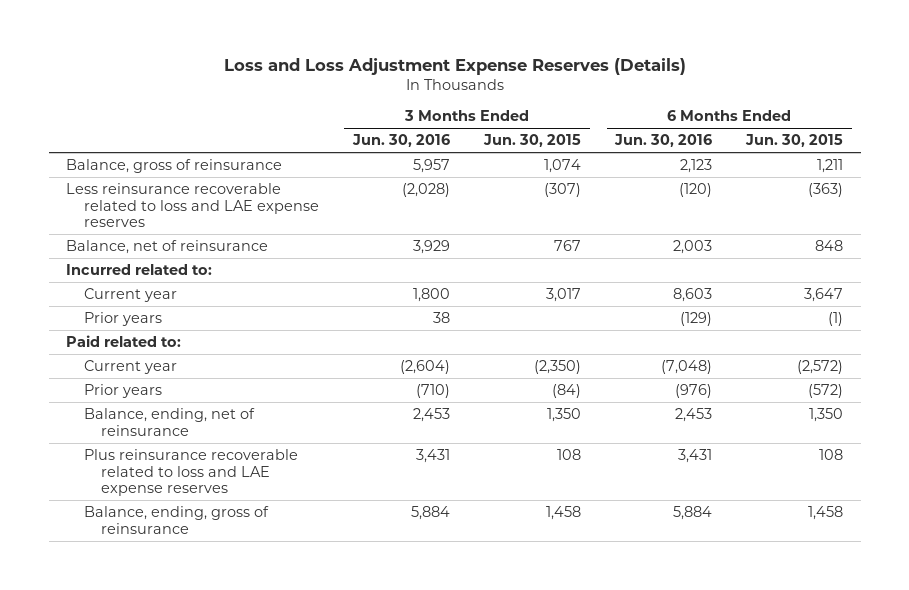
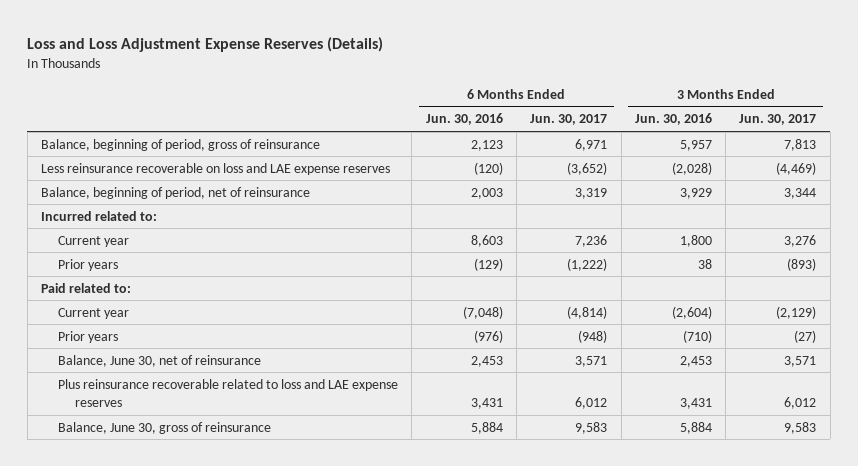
[482,134,581,148] Jun. 30, 2015 -> none
[745,134,844,148] Jun. 30, 2015 -> none
none -> [530,114,608,126] Jun. 30, 2017
none -> [739,114,817,126] Jun. 30, 2017
[65,158,282,173] Balance, gross of reinsurance -> [41,138,321,151] Balance, beginning of period, gross of reinsurance
[65,182,319,228] Less reinsurance recoverable related to loss and LAE expense reserves -> [41,162,391,175] Less reinsurance recoverable on loss and LAE expense reserves
[65,239,268,254] Balance, net of reinsurance -> [41,186,311,199] Balance, beginning of period, net of reinsurance
[83,407,255,436] Balance, ending, net of reinsurance -> [57,354,261,367] Balance, June 30, net of reinsurance
[83,505,269,534] Balance, ending, gross of reinsurance -> [57,421,271,434] Balance, June 30, gross of reinsurance

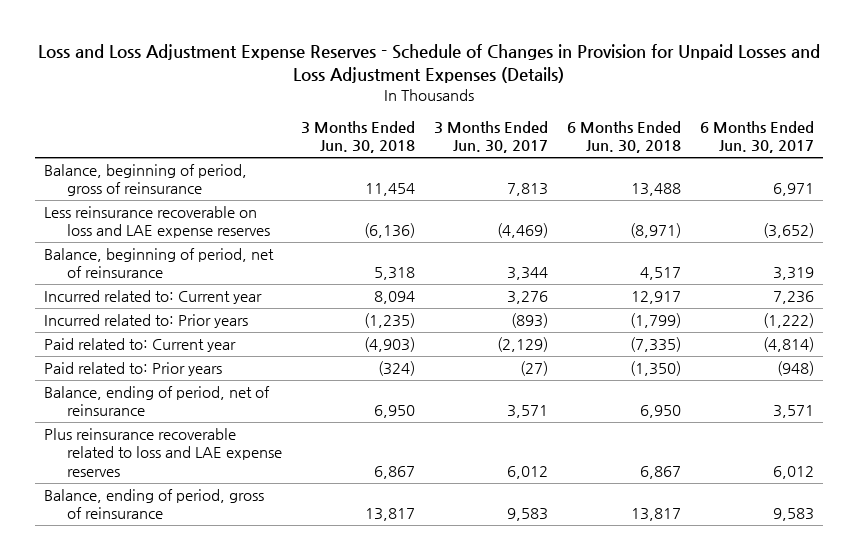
[27,37,384,53] Loss and Loss Adjustment Expense Reserves (Details) -> [37,44,820,84] Loss and Loss Adjustment Expense Reserves - Schedule of Changes in Provision for Unpaid Losses and Loss Adjustment Expenses (Details)
[425,113,503,126] Jun. 30, 2016 -> none
[634,113,712,126] Jun. 30, 2016 -> none
none -> [300,121,415,154] 3 Months Ended Jun. 30, 2018
none -> [566,121,681,154] 6 Months Ended Jun. 30, 2018
[41,210,158,221] Incurred related to: -> none
[41,282,132,293] Paid related to: -> none
[57,235,129,247] Current year -> [44,290,263,305] Incurred related to: Current year
[57,258,118,271] Prior years -> [44,314,249,329] Incurred related to: Prior years
[57,307,129,319] Current year -> [44,338,237,353] Paid related to: Current year
[57,330,118,343] Prior years -> [44,362,223,377] Paid related to: Prior years
[57,354,261,367] Balance, June 30, net of reinsurance -> [44,386,271,417] Balance, ending of period, net of reinsurance
[57,421,271,434] Balance, June 30, gross of reinsurance -> [44,489,265,520] Balance, ending of period, gross of reinsurance

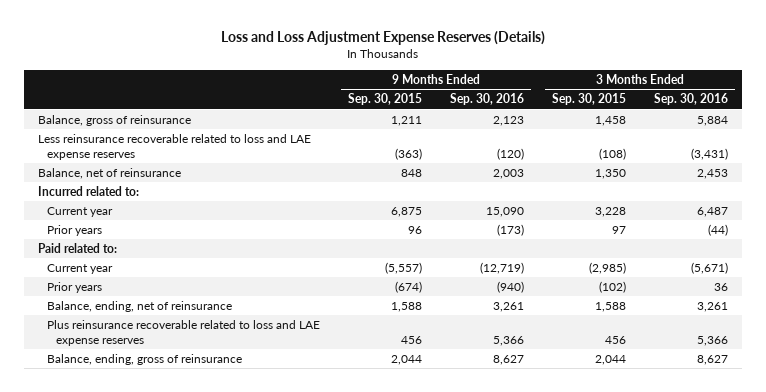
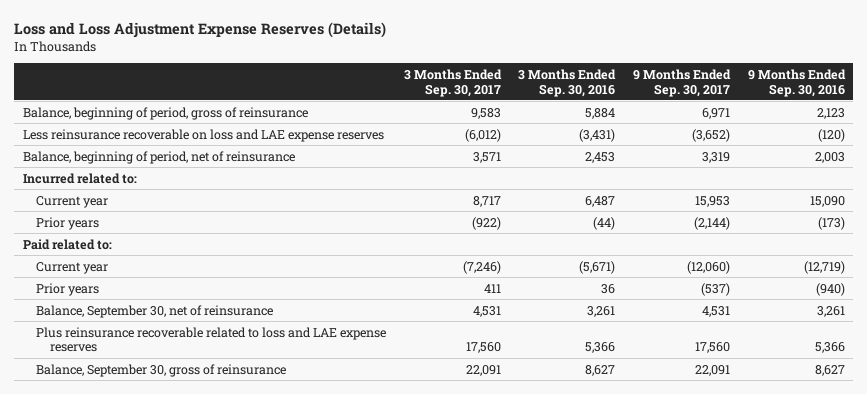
[348,93,423,106] Sep. 30, 2015 -> none
[552,93,627,106] Sep. 30, 2015 -> none
none -> [403,68,502,97] 3 Months Ended Sep. 30, 2017
none -> [633,68,732,97] 9 Months Ended Sep. 30, 2017
[38,114,192,126] Balance, gross of reinsurance -> [22,106,308,120] Balance, beginning of period, gross of reinsurance
[38,133,312,160] Less reinsurance recoverable related to loss and LAE expense reserves -> [22,128,384,142] Less reinsurance recoverable on loss and LAE expense reserves
[38,167,182,179] Balance, net of reinsurance -> [22,150,295,164] Balance, beginning of period, net of reinsurance
[47,300,233,312] Balance, ending, net of reinsurance -> [36,304,274,318] Balance, September 30, net of reinsurance
[47,353,243,365] Balance, ending, gross of reinsurance -> [36,363,287,377] Balance, September 30, gross of reinsurance

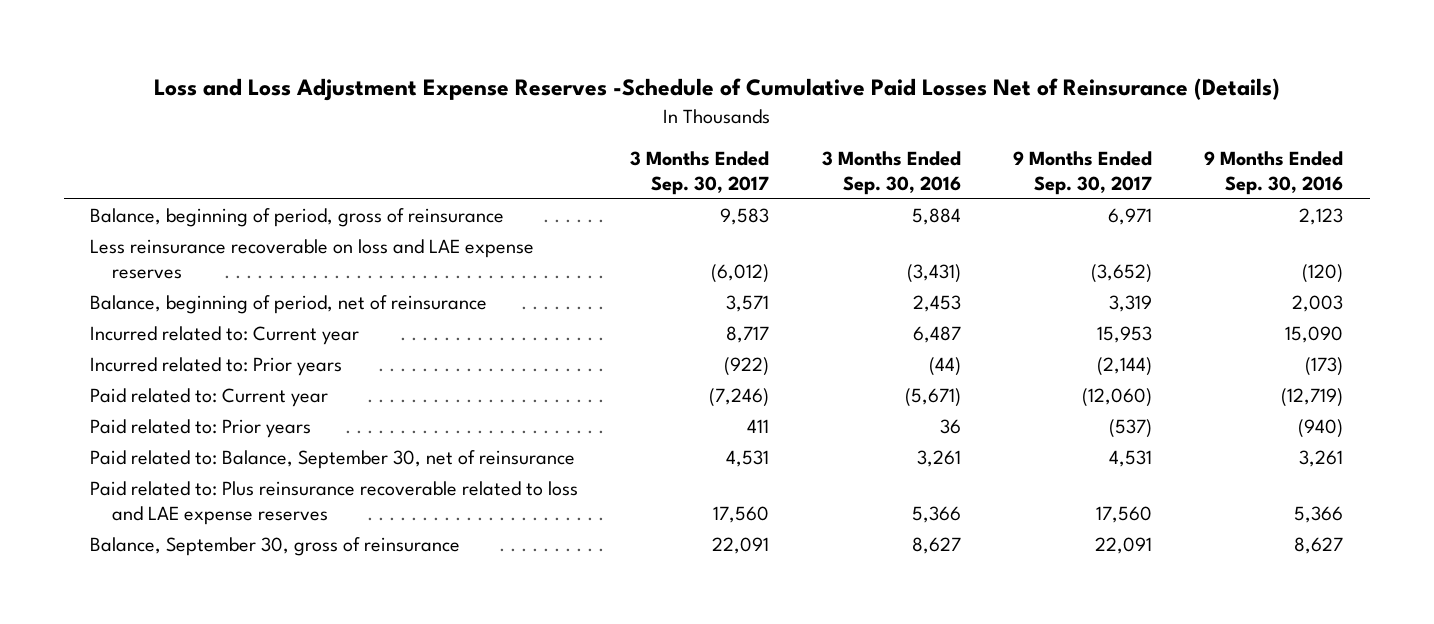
[13,21,386,38] Loss and Loss Adjustment Expense Reserves (Details) -> [153,78,1280,102] Loss and Loss Adjustment Expense Reserves -Schedule of Cumulative Paid Losses Net of Reinsurance (Details)
[22,172,137,184] Incurred related to: -> none
[22,238,112,250] Paid related to: -> none
[36,195,109,208] Current year -> [90,326,360,346] Incurred related to: Current year
[36,216,100,230] Prior years -> [90,357,343,377] Incurred related to: Prior years
[36,261,109,274] Current year -> [90,388,329,408] Paid related to: Current year
[36,282,100,296] Prior years -> [90,419,312,439] Paid related to: Prior years
[36,304,274,318] Balance, September 30, net of reinsurance -> [90,450,576,470] Paid related to: Balance, September 30, net of reinsurance
[36,326,387,353] Plus reinsurance recoverable related to loss and LAE expense reserves -> [90,481,579,525] Paid related to: Plus reinsurance recoverable related to loss and LAE expense reserves

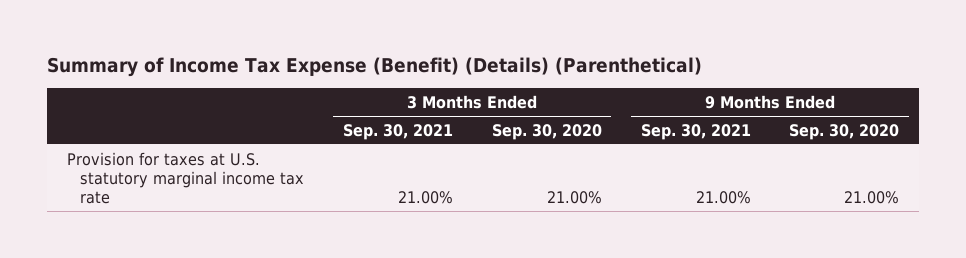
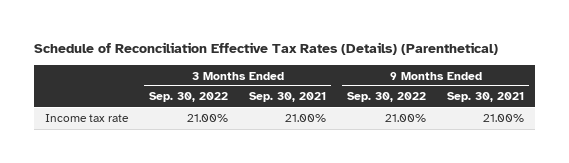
[47,57,703,78] Summary of Income Tax Expense (Benefit) (Details) (Parenthetical) -> [34,42,499,56] Schedule of Reconciliation Effective Tax Rates (Details) (Parenthetical)
[491,123,602,140] Sep. 30, 2020 -> none
[789,123,900,140] Sep. 30, 2020 -> none
none -> [148,92,228,103] Sep. 30, 2022
none -> [347,92,427,103] Sep. 30, 2022
[66,151,304,205] Provision for taxes at U.S. statutory marginal income tax rate -> [44,114,129,123] Income tax rate

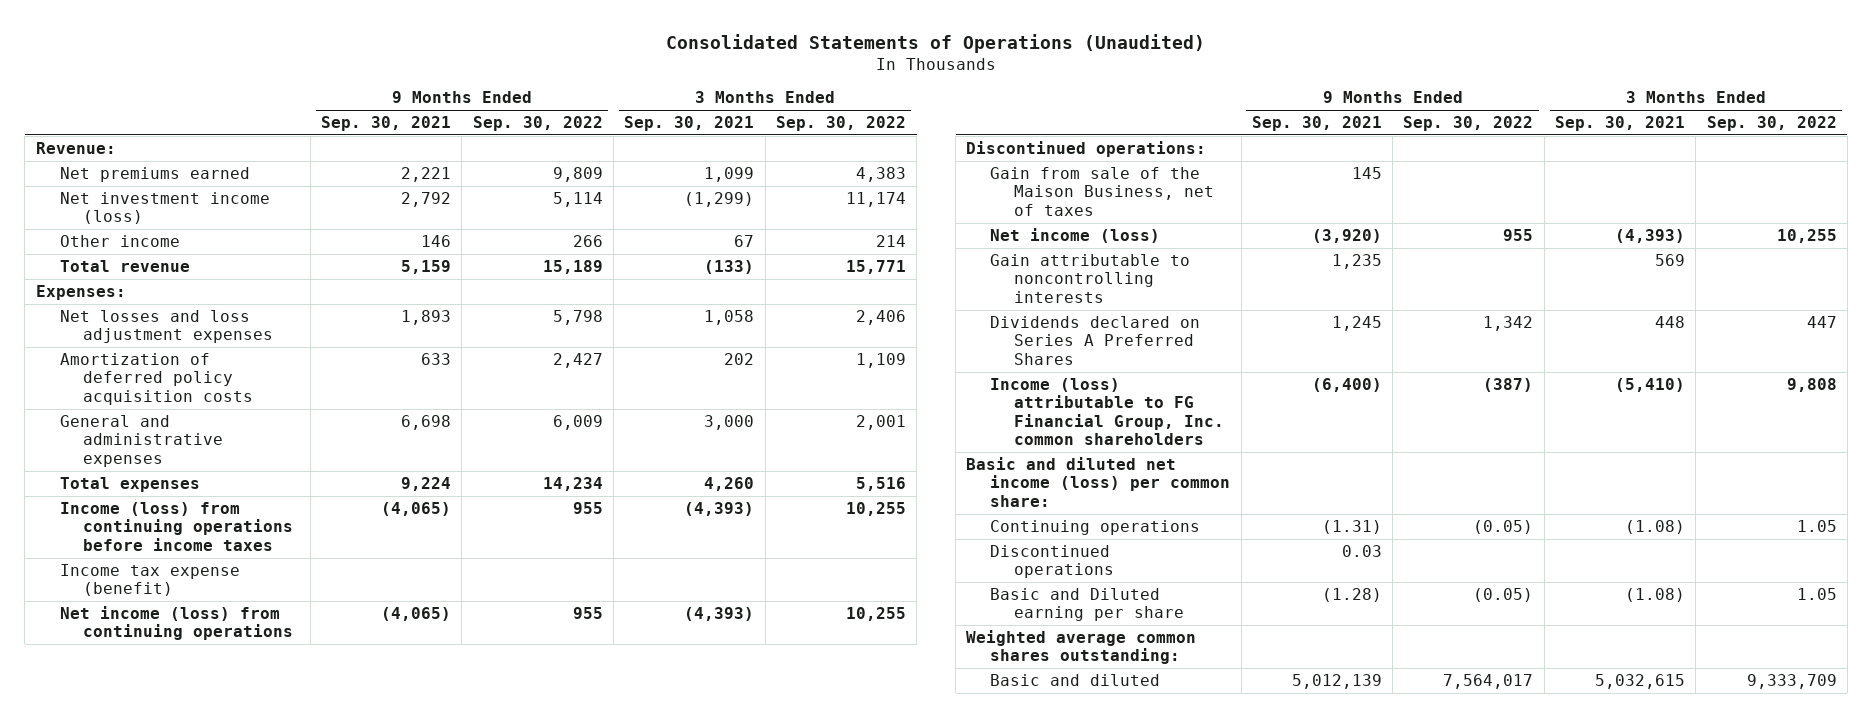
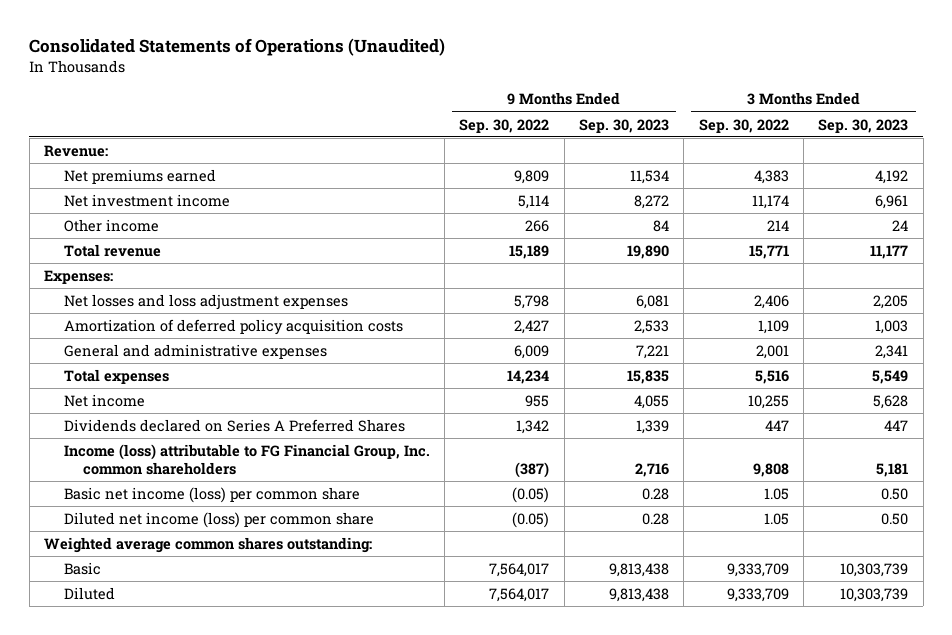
[321,116,452,132] Sep. 30, 2021 -> none
[624,116,755,132] Sep. 30, 2021 -> none
none -> [579,118,670,133] Sep. 30, 2023
none -> [818,118,909,133] Sep. 30, 2023
[59,192,270,225] Net investment income (loss) -> [63,193,230,207] Net investment income
[59,502,294,551] Income (loss) from continuing operations before income taxes -> none
[59,564,240,597] Income tax expense (benefit) -> none
[59,606,294,641] Net income (loss) from continuing operations -> none
[966,141,1207,158] Discontinued operations: -> none
[990,167,1215,216] Gain from sale of the Maison Business, net of taxes -> none
[990,254,1191,303] Gain attributable to noncontrolling interests -> none
[990,228,1161,244] Net income (loss) -> [63,393,145,407] Net income
[966,457,1231,507] Basic and diluted net income (loss) per common share: -> none
[990,545,1115,579] Discontinued operations -> none
[990,520,1201,536] Continuing operations -> [63,486,360,503] Basic net income (loss) per common share
[990,588,1185,622] Basic and Diluted earning per share -> [63,511,374,528] Diluted net income (loss) per common share
[990,674,1161,687] Basic and diluted -> [63,561,101,575] Basic
none -> [63,586,115,600] Diluted

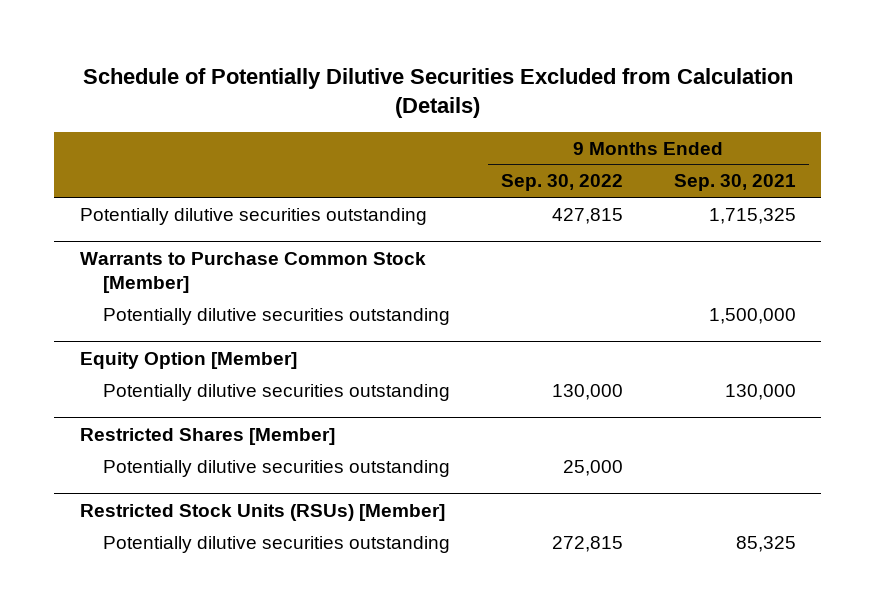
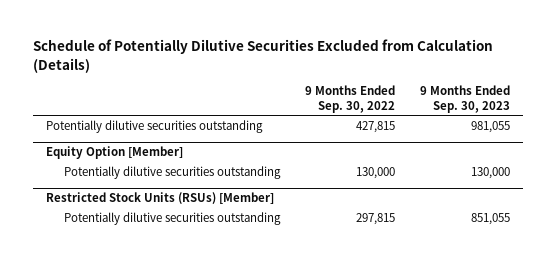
[673,174,796,192] Sep. 30, 2021 -> none
none -> [420,85,511,114] 9 Months Ended Sep. 30, 2023
[79,251,426,293] Warrants to Purchase Common Stock [Member] -> none
[103,307,451,325] Potentially dilutive securities outstanding -> none
[79,427,335,445] Restricted Shares [Member] -> none
[103,459,451,477] Potentially dilutive securities outstanding -> none
[552,535,624,552] 272,815 -> [356,212,396,225] 297,815

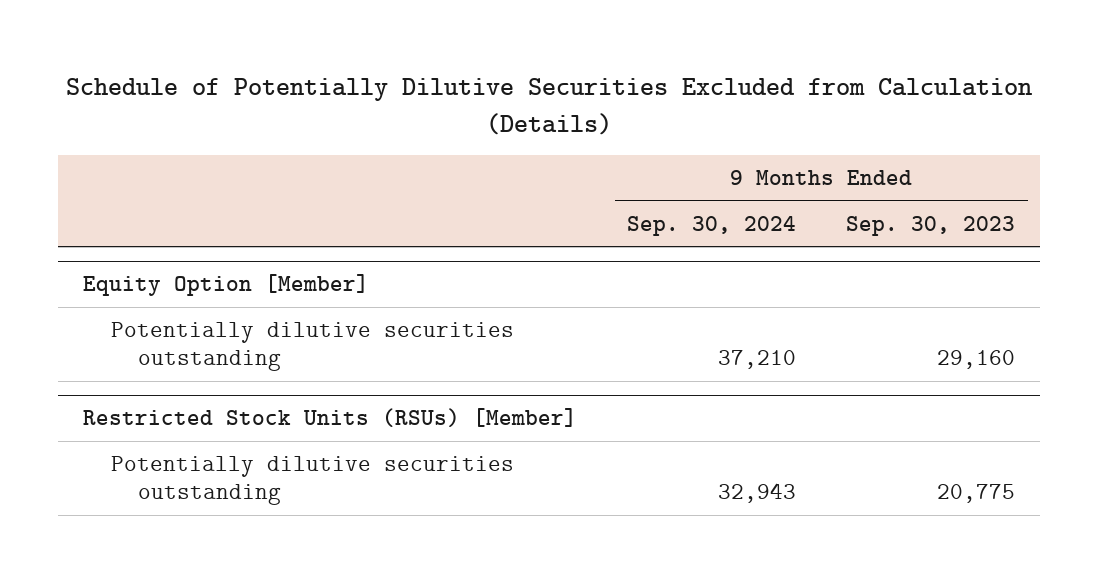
[305,85,396,114] 9 Months Ended Sep. 30, 2022 -> none
none -> [627,215,797,236] Sep. 30, 2024
[45,119,263,133] Potentially dilutive securities outstanding -> none
[471,166,511,179] 130,000 -> [937,350,1016,370] 29,160
[471,212,511,225] 851,055 -> [937,484,1016,504] 20,775

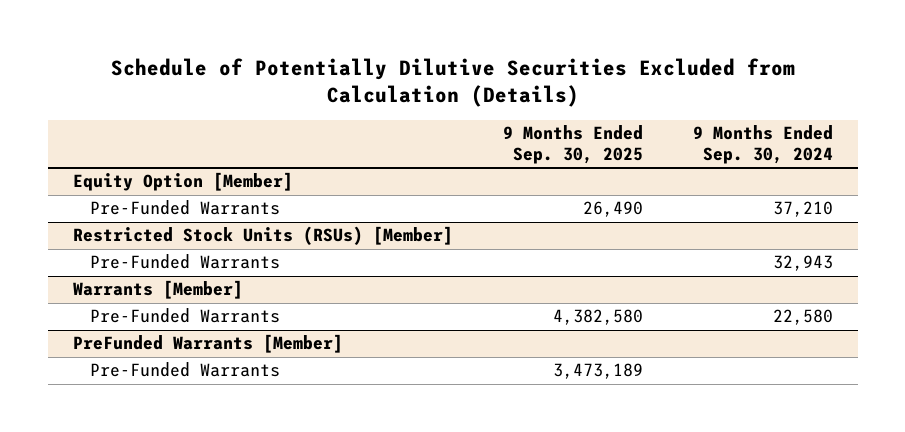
[846,215,1016,236] Sep. 30, 2023 -> none
none -> [502,125,643,164] 9 Months Ended Sep. 30, 2025
[110,321,514,372] Potentially dilutive securities outstanding -> [90,200,281,216] Pre-Funded Warrants
[110,455,514,506] Potentially dilutive securities outstanding -> [90,254,281,270] Pre-Funded Warrants
none -> [72,280,243,300] Warrants [Member]
none -> [90,308,281,324] Pre-Funded Warrants
none -> [72,334,343,354] PreFunded Warrants [Member]
none -> [90,362,281,378] Pre-Funded Warrants

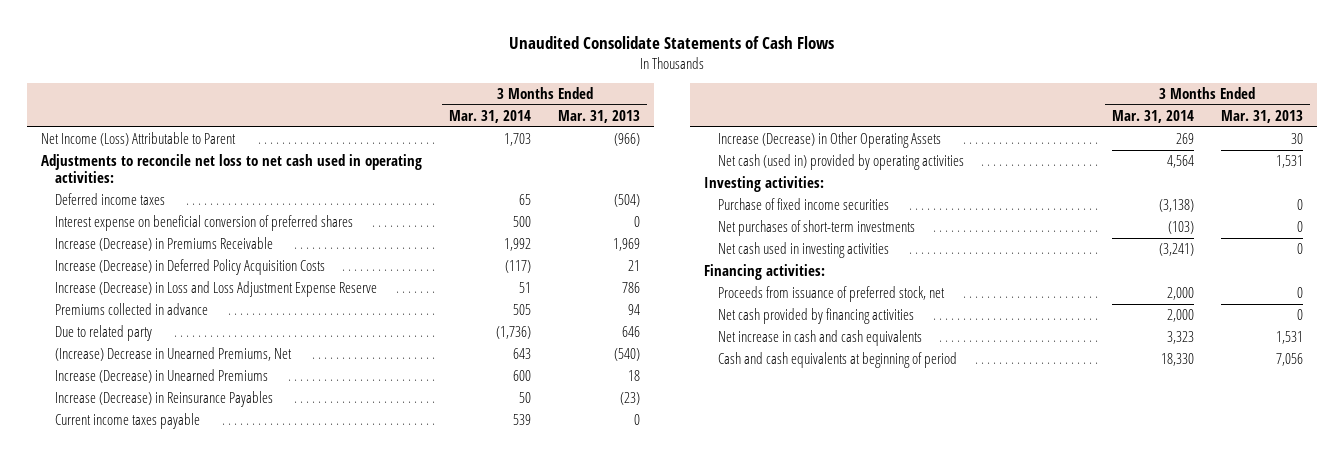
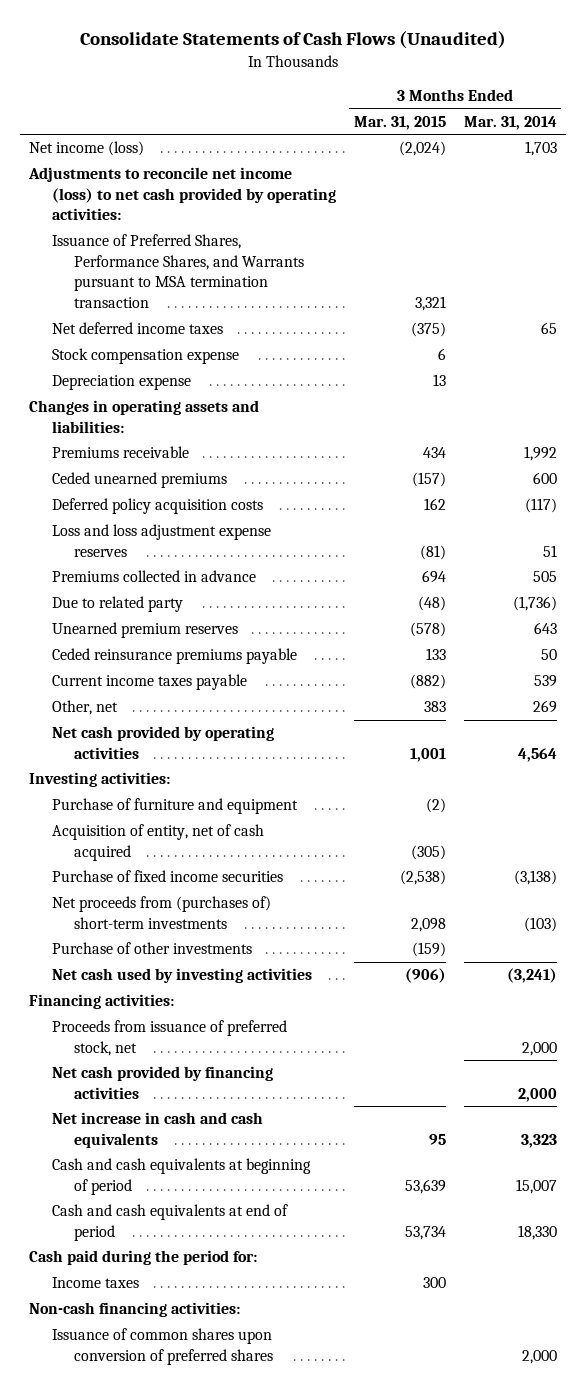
[508,36,834,50] Unaudited Consolidate Statements of Cash Flows -> [80,31,507,50] Consolidate Statements of Cash Flows (Unaudited)
[558,109,641,123] Mar. 31, 2013 -> none
none -> [353,115,446,130] Mar. 31, 2015
[55,214,354,231] Interest expense on beneficial conversion of preferred shares -> none
[55,280,378,297] Increase (Decrease) in Loss and Loss Adjustment Expense Reserve -> none
[40,131,236,146] Net Income (Loss) Attributable to Parent -> [29,141,145,157] Net income (loss)
[40,153,422,183] Adjustments to reconcile net loss to net cash used in operating activities: -> [28,167,336,221] Adjustments to reconcile net income (loss) to net cash provided by operating activities:
none -> [51,234,305,309] Issuance of Preferred Shares, Performance Shares, and Warrants pursuant to MSA termination transaction
[55,192,166,205] Deferred income taxes -> [51,322,223,335] Net deferred income taxes
none -> [51,348,239,365] Stock compensation expense
none -> [51,375,191,391] Depreciation expense
none -> [29,400,260,433] Changes in operating assets and liabilities:
[55,236,274,251] Increase (Decrease) in Premiums Receivable -> [51,446,189,459] Premiums receivable
none -> [51,472,227,489] Ceded unearned premiums
[55,258,326,275] Increase (Decrease) in Deferred Policy Acquisition Costs -> [51,498,263,515] Deferred policy acquisition costs
none -> [51,524,271,557] Loss and loss adjustment expense reserves
[55,346,293,361] (Increase) Decrease in Unearned Premiums, Net -> none
[55,368,269,383] Increase (Decrease) in Unearned Premiums -> [51,622,238,639] Unearned premium reserves
[513,369,532,381] 600 -> [533,622,557,635] 643
[55,390,274,407] Increase (Decrease) in Reinsurance Payables -> [51,648,297,665] Ceded reinsurance premiums payable
[717,131,941,148] Increase (Decrease) in Other Operating Assets -> [51,700,118,716] Other, net
[717,153,964,170] Net cash (used in) provided by operating activities -> [51,726,274,759] Net cash provided by operating activities
none -> [51,798,298,815] Purchase of furniture and equipment
none -> [51,824,264,861] Acquisition of entity, net of cash acquired
[717,219,915,236] Net purchases of short-term investments -> [51,896,271,929] Net proceeds from (purchases of) short-term investments
none -> [51,942,252,955] Purchase of other investments
[717,241,889,258] Net cash used in investing activities -> [51,968,312,984] Net cash used by investing activities
[1160,352,1194,366] 18,330 -> [515,1178,557,1194] 15,007
none -> [51,1204,288,1241] Cash and cash equivalents at end of period
none -> [29,1250,258,1266] Cash paid during the period for:
none -> [51,1277,139,1289] Income taxes
none -> [29,1302,241,1318] Non-cash financing activities:
none -> [51,1328,274,1365] Issuance of common shares upon conversion of preferred shares

